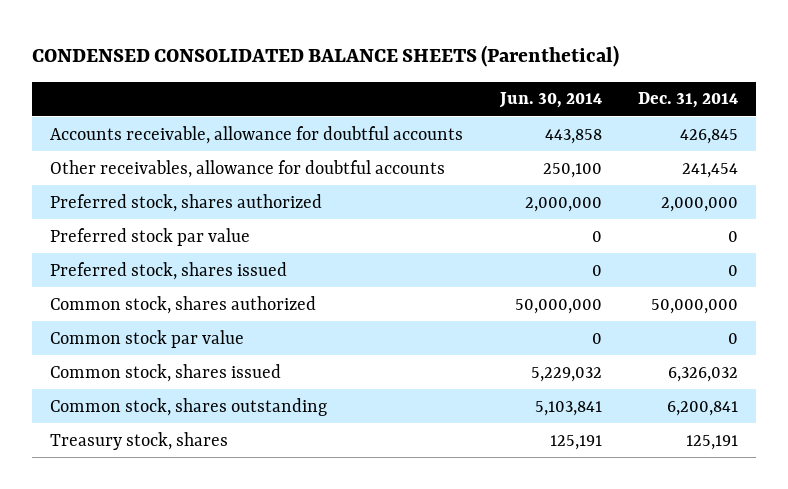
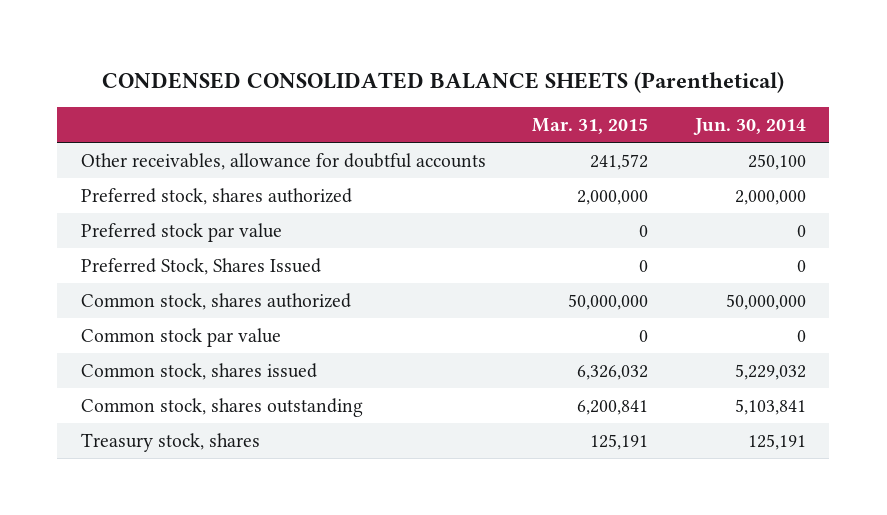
[638,92,739,109] Dec. 31, 2014 -> none
none -> [532,118,649,135] Mar. 31, 2015
[50,125,464,144] Accounts receivable, allowance for doubtful accounts -> none
[50,261,288,280] Preferred stock, shares issued -> [80,257,321,275] Preferred Stock, Shares Issued

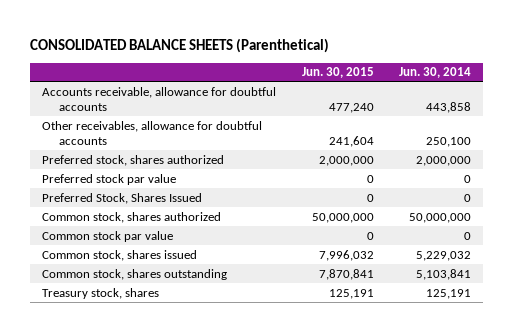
[102,71,785,93] CONDENSED CONSOLIDATED BALANCE SHEETS (Parenthetical) -> [29,37,329,53] CONSOLIDATED BALANCE SHEETS (Parenthetical)
[532,118,649,135] Mar. 31, 2015 -> none
none -> [301,67,374,79] Jun. 30, 2015
none -> [42,86,277,112] Accounts receivable, allowance for doubtful accounts

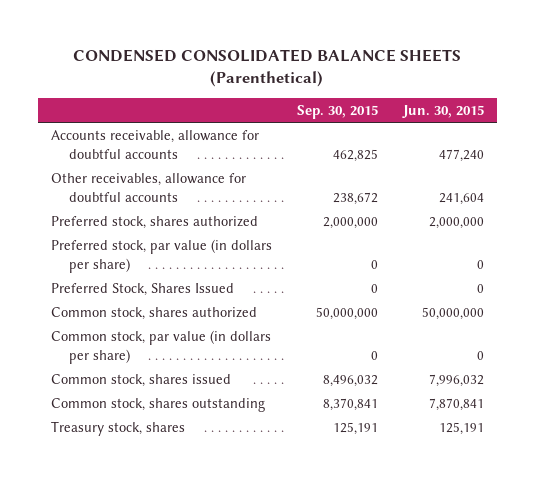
[29,37,329,53] CONSOLIDATED BALANCE SHEETS (Parenthetical) -> [73,48,462,88] CONDENSED CONSOLIDATED BALANCE SHEETS (Parenthetical)
[398,67,471,79] Jun. 30, 2014 -> none
none -> [296,104,378,119] Sep. 30, 2015
[42,173,177,185] Preferred stock par value -> [50,238,272,273] Preferred stock, par value (in dollars per share)
[42,230,174,242] Common stock par value -> [50,329,271,364] Common stock, par value (in dollars per share)

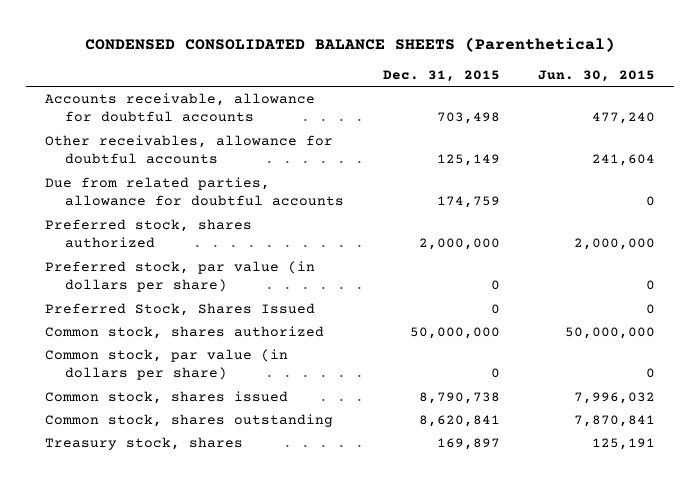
[296,104,378,119] Sep. 30, 2015 -> none
none -> [382,69,500,82] Dec. 31, 2015
none -> [45,176,345,207] Due from related parties, allowance for doubtful accounts

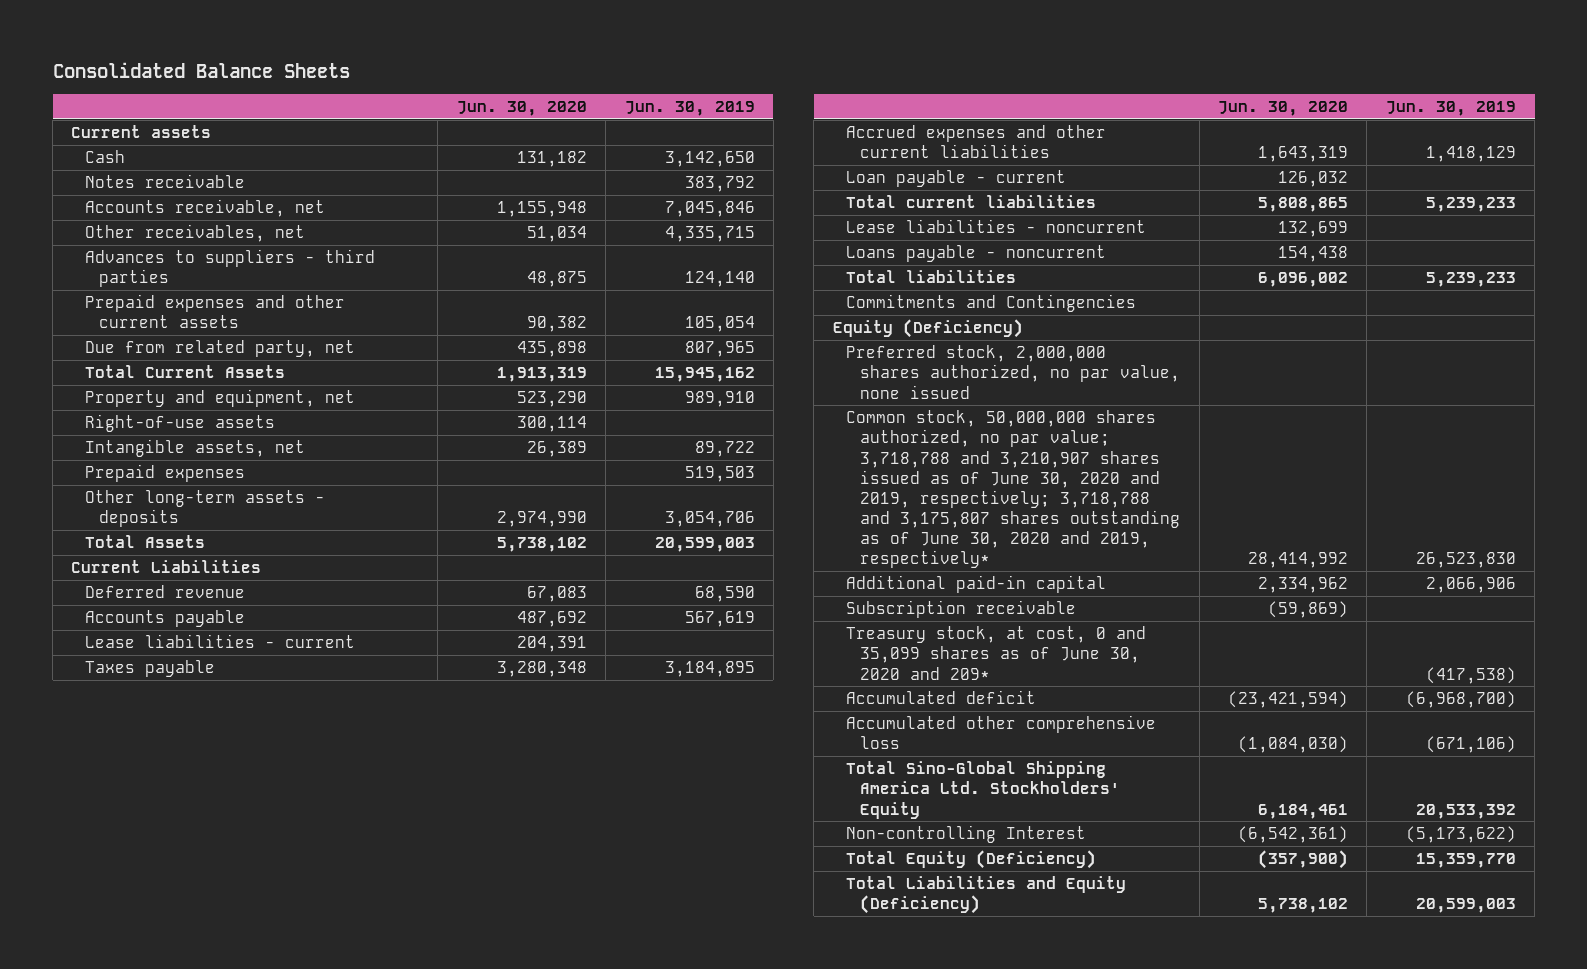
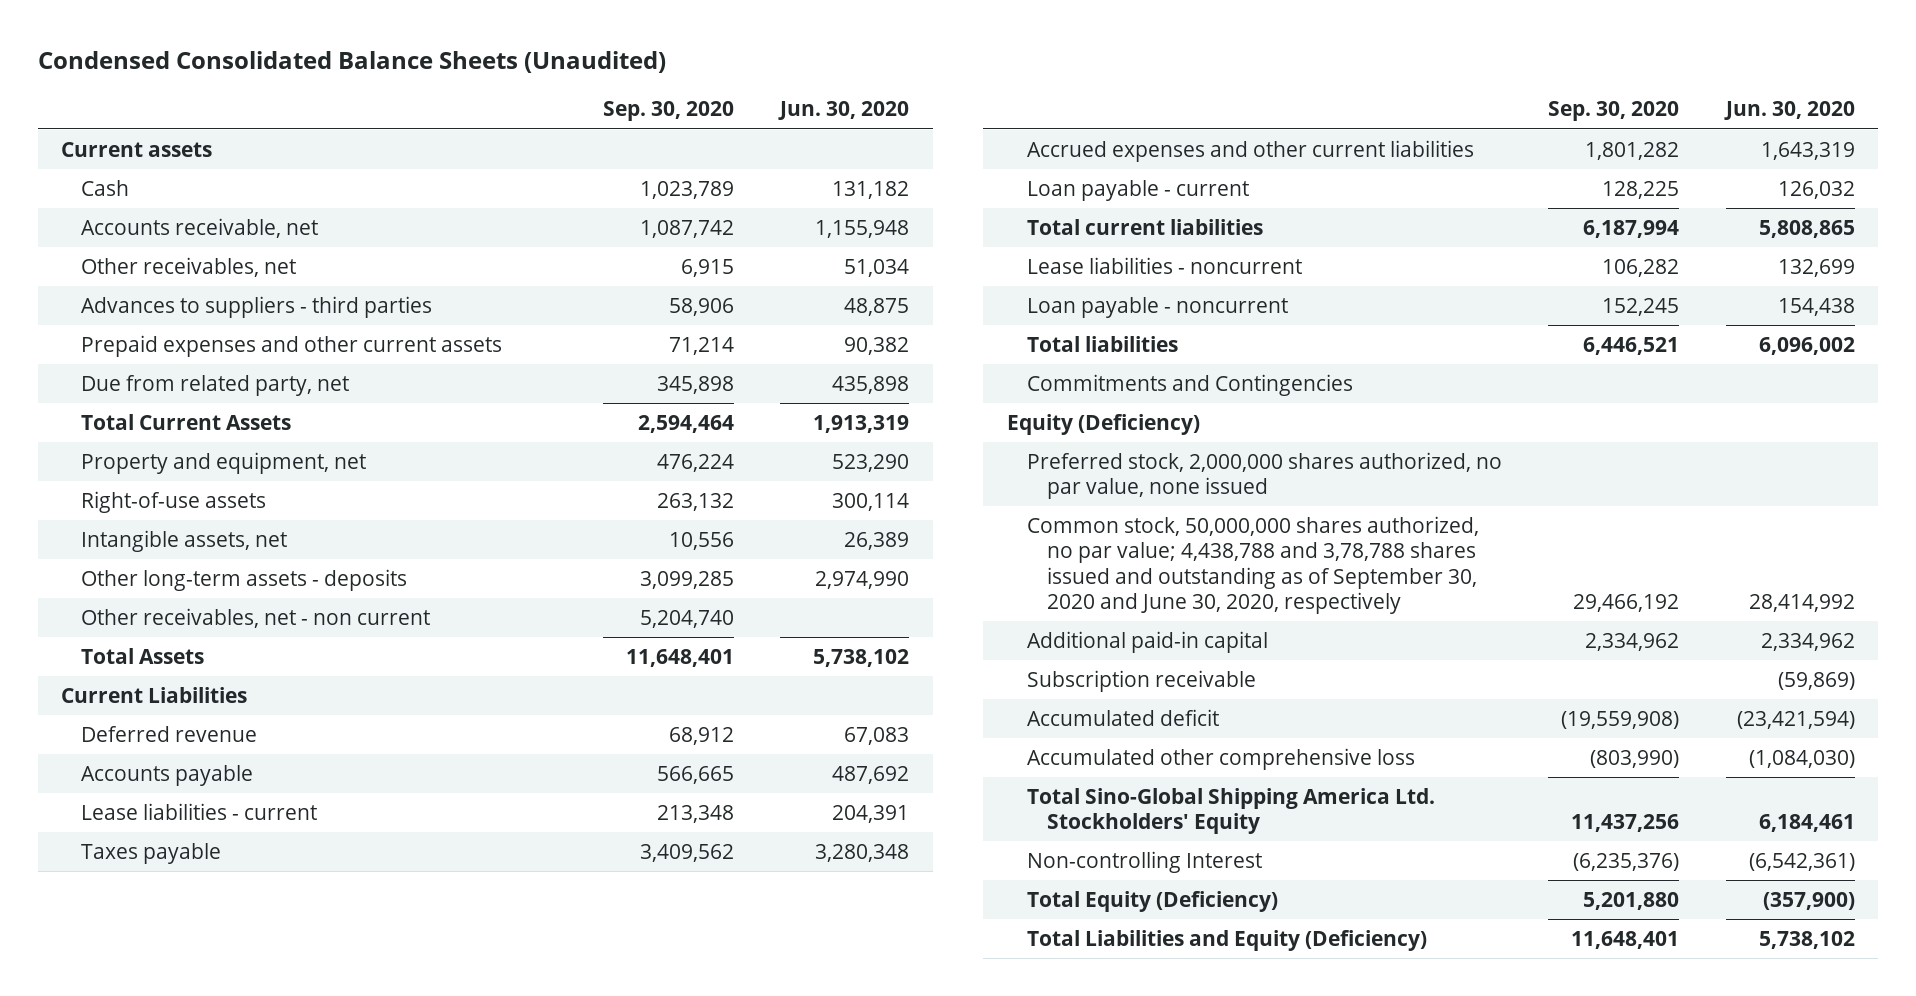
[52,61,350,78] Consolidated Balance Sheets -> [37,51,666,74] Condensed Consolidated Balance Sheets (Unaudited)
[624,100,755,116] Jun. 30, 2019 -> none
none -> [602,101,734,122] Sep. 30, 2020
[85,174,246,189] Notes receivable -> none
[85,464,246,483] Prepaid expenses -> none
none -> [81,607,431,628] Other receivables, net - non current
[846,245,1107,263] Loans payable - noncurrent -> [1026,296,1288,318] Loan payable - noncurrent
[846,410,1181,569] Common stock, 50,000,000 shares authorized, no par value; 3,718,788 and 3,210,907 shares issued as of June 30, 2020 and 2019, respectively; 3,718,788 and 3,175,807 shares outstanding as of June 30, 2020 and 2019, respectively* -> [1026,515,1479,614] Common stock, 50,000,000 shares authorized, no par value; 4,438,788 and 3,78,788 shares issued and outstanding as of September 30, 2020 and June 30, 2020, respectively
[846,626,1147,680] Treasury stock, at cost, 0 and 35,099 shares as of June 30, 2020 and 209* -> none

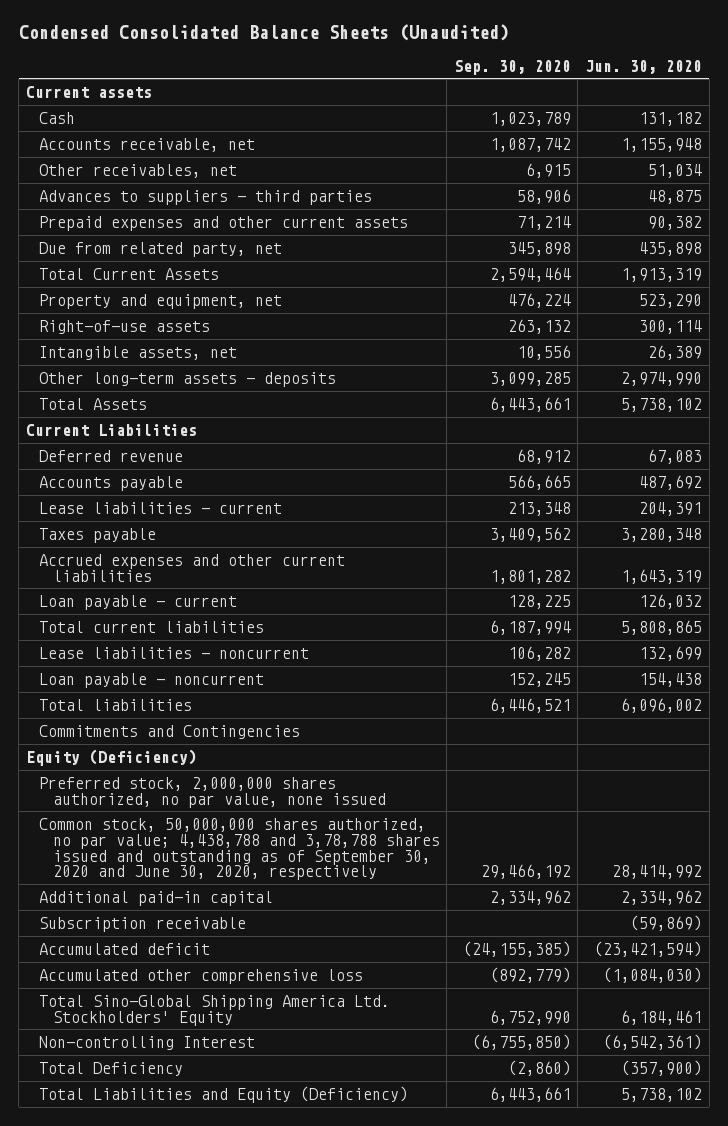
[81,607,431,628] Other receivables, net - non current -> none
[625,648,734,667] 11,648,401 -> [489,396,571,412] 6,443,661
[1561,710,1680,729] (19,559,908) -> [462,940,571,957] (24,155,385)
[1590,749,1680,768] (803,990) -> [489,966,571,983] (892,779)
[1571,814,1680,833] 11,437,256 -> [489,1009,571,1025] 6,752,990
[1573,852,1680,871] (6,235,376) -> [471,1033,571,1050] (6,755,850)
[1026,890,1278,912] Total Equity (Deficiency) -> [39,1061,184,1076] Total Deficiency
[1583,891,1680,910] 5,201,880 -> [507,1059,571,1076] (2,860)
[1571,930,1680,949] 11,648,401 -> [489,1086,571,1102] 6,443,661

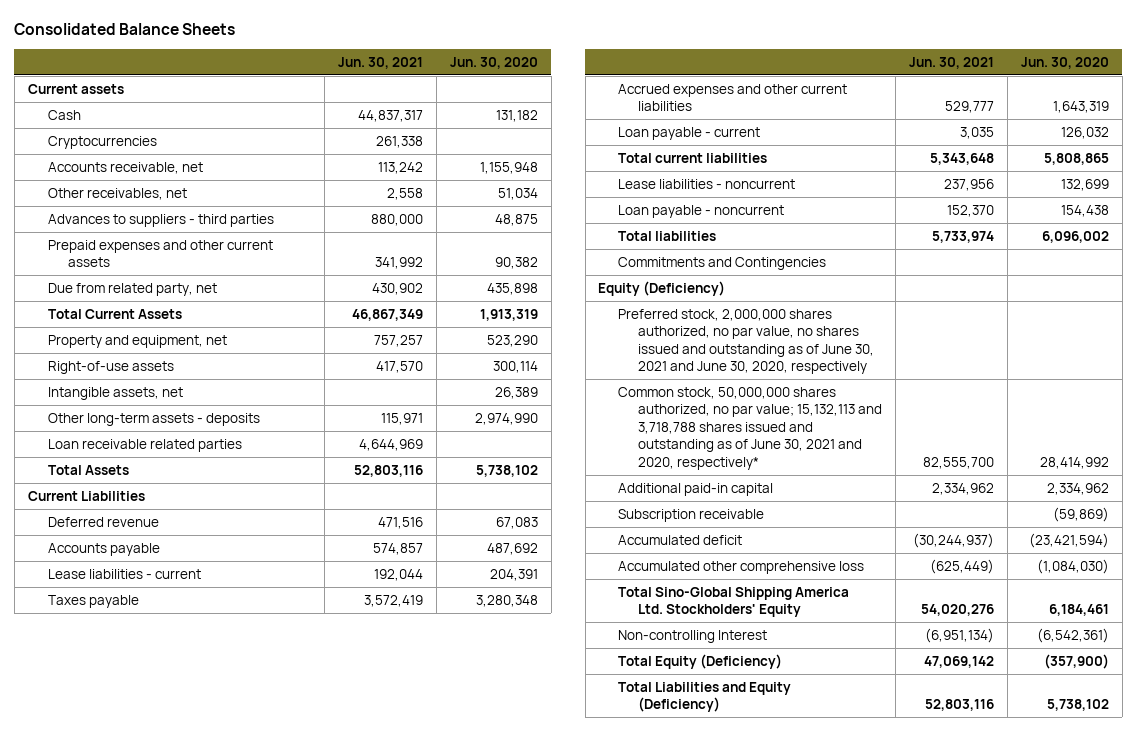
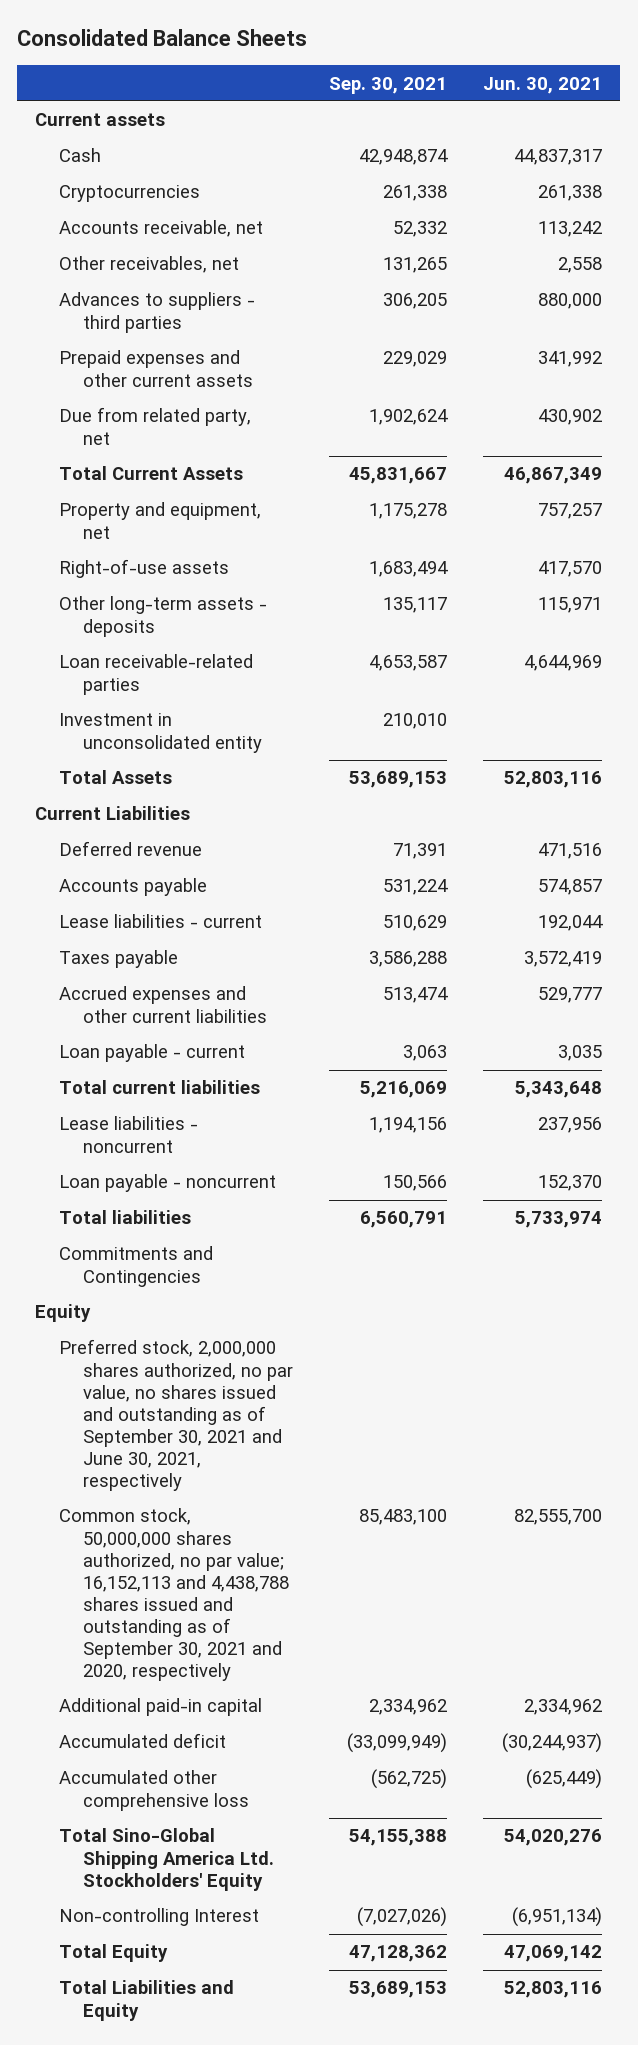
[449,56,538,69] Jun. 30, 2020 -> none
none -> [329,76,448,94] Sep. 30, 2021
[47,386,183,400] Intangible assets, net -> none
[47,438,242,452] Loan receivable related parties -> [59,654,254,695] Loan receivable-related parties
none -> [59,713,262,753] Investment in unconsolidated entity
[598,280,726,296] Equity (Deficiency) -> [35,1304,92,1323] Equity
[618,308,875,375] Preferred stock, 2,000,000 shares authorized, no par value, no shares issued and outstanding as of June 30, 2021 and June 30, 2020, respectively -> [59,1339,293,1492] Preferred stock, 2,000,000 shares authorized, no par value, no shares issued and outstanding as of September 30, 2021 and June 30, 2021, respectively
[618,386,883,470] Common stock, 50,000,000 shares authorized, no par value; 15,132,113 and 3,718,788 shares issued and outstanding as of June 30, 2021 and 2020, respectively* -> [59,1508,289,1682] Common stock, 50,000,000 shares authorized, no par value; 16,152,113 and 4,438,788 shares issued and outstanding as of September 30, 2021 and 2020, respectively
[618,508,765,522] Subscription receivable -> none
[618,653,783,669] Total Equity (Deficiency) -> [59,1944,169,1963] Total Equity
[618,681,792,713] Total Liabilities and Equity (Deficiency) -> [59,1980,235,2021] Total Liabilities and Equity

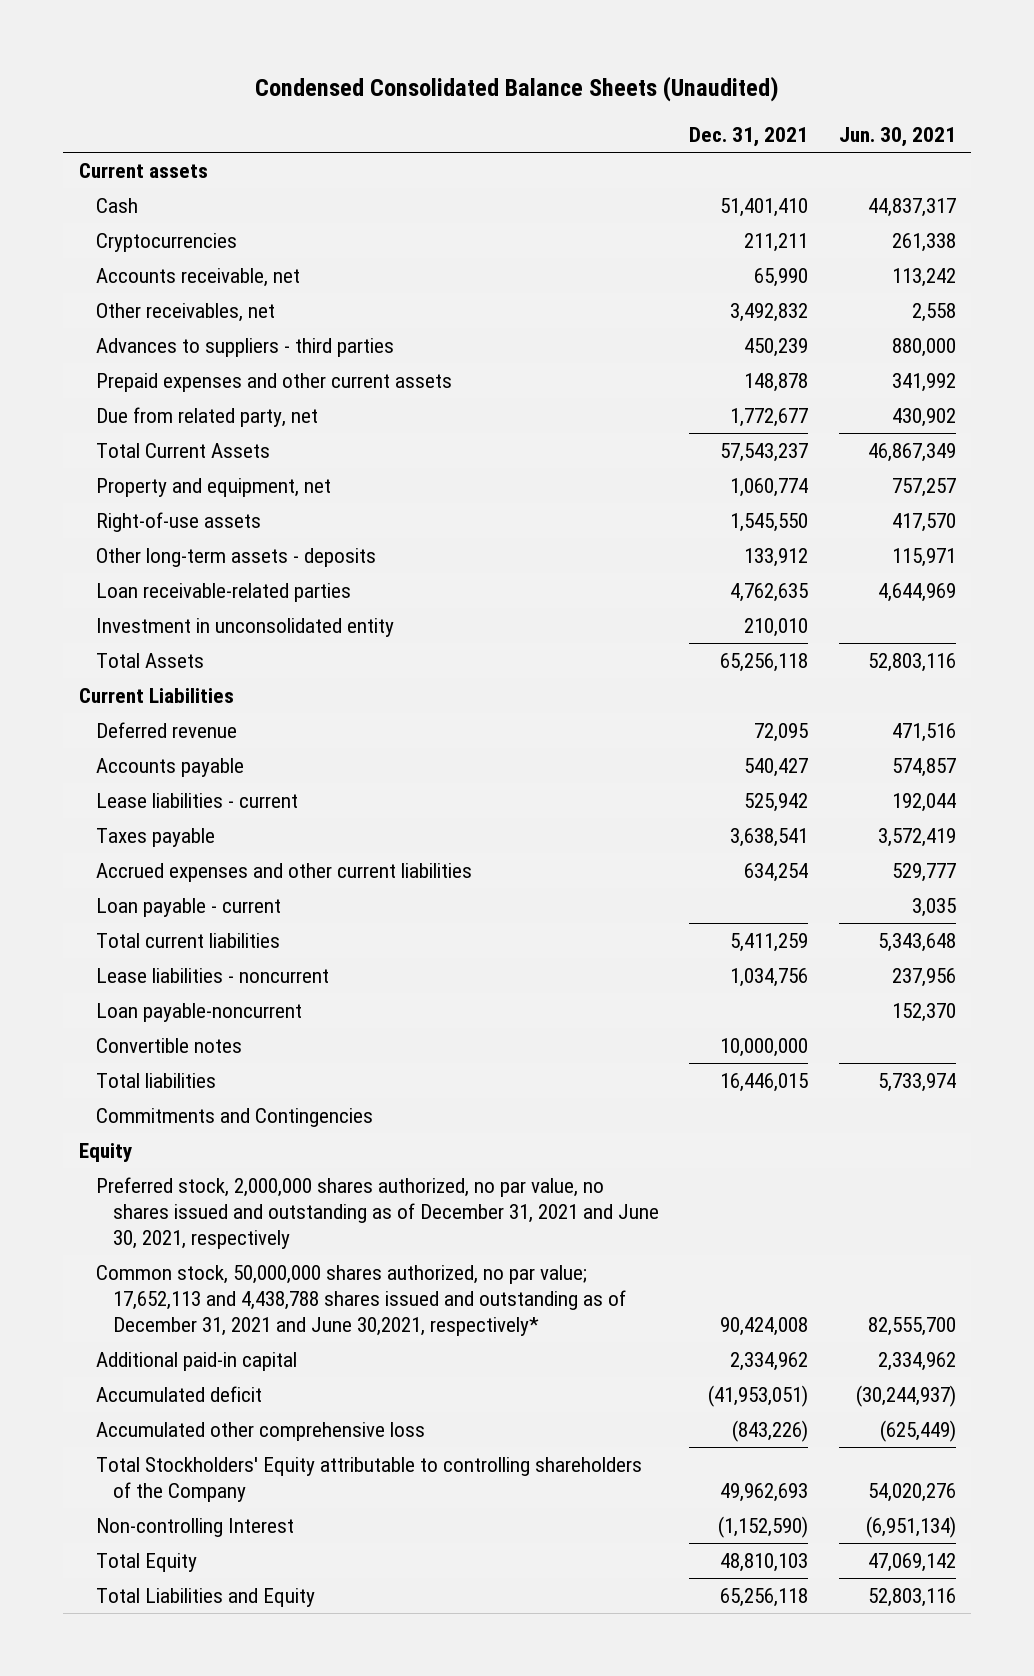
[17,29,308,47] Consolidated Balance Sheets -> [255,75,780,102] Condensed Consolidated Balance Sheets (Unaudited)
[329,76,448,94] Sep. 30, 2021 -> none
none -> [689,126,809,147] Dec. 31, 2021
[59,1174,277,1193] Loan payable - noncurrent -> [95,1003,302,1023] Loan payable-noncurrent
none -> [95,1038,242,1054] Convertible notes
[59,1339,293,1492] Preferred stock, 2,000,000 shares authorized, no par value, no shares issued and outstanding as of September 30, 2021 and June 30, 2021, respectively -> [95,1177,659,1250] Preferred stock, 2,000,000 shares authorized, no par value, no shares issued and outstanding as of December 31, 2021 and June 30, 2021, respectively
[59,1508,289,1682] Common stock, 50,000,000 shares authorized, no par value; 16,152,113 and 4,438,788 shares issued and outstanding as of September 30, 2021 and 2020, respectively -> [95,1265,626,1337] Common stock, 50,000,000 shares authorized, no par value; 17,652,113 and 4,438,788 shares issued and outstanding as of December 31, 2021 and June 30,2021, respectively*
[59,1828,274,1891] Total Sino-Global Shipping America Ltd. Stockholders' Equity -> [95,1457,642,1503] Total Stockholders' Equity attributable to controlling shareholders of the Company

